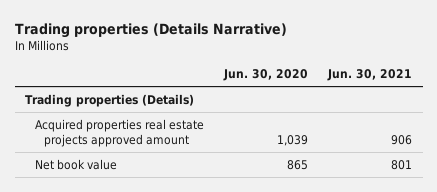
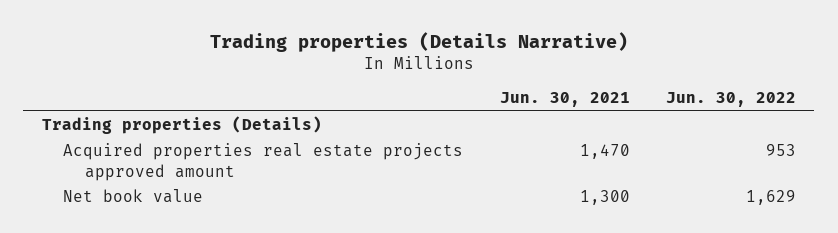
[223,69,309,82] Jun. 30, 2020 -> none
none -> [666,92,797,108] Jun. 30, 2022
[391,134,413,145] 906 -> [579,144,630,160] 1,470
[391,159,413,170] 801 -> [579,190,630,206] 1,300

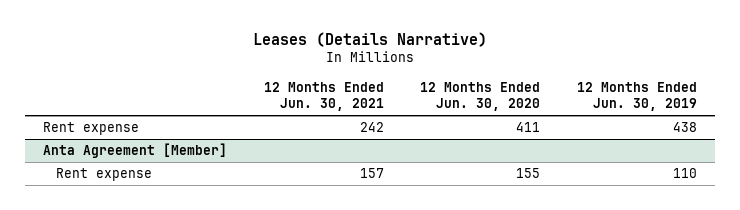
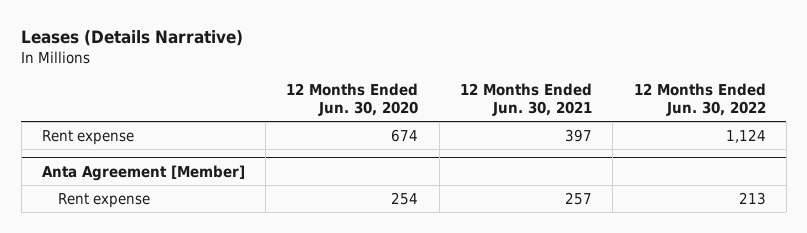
[576,81,697,112] 12 Months Ended Jun. 30, 2019 -> none
none -> [633,83,766,117] 12 Months Ended Jun. 30, 2022
[359,122,384,133] 242 -> [565,128,593,142] 397
[516,122,541,133] 411 -> [391,128,419,142] 674
[359,168,384,179] 157 -> [565,191,593,205] 257
[516,168,541,179] 155 -> [391,191,419,205] 254

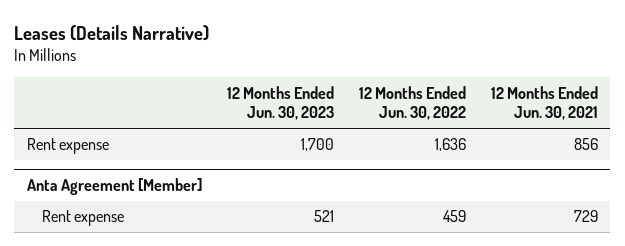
[286,83,419,117] 12 Months Ended Jun. 30, 2020 -> none
none -> [226,85,334,121] 12 Months Ended Jun. 30, 2023
[565,128,593,142] 397 -> [573,138,598,151] 856
[725,128,766,143] 1,124 -> [434,138,466,152] 1,636
[565,191,593,205] 257 -> [573,210,598,223] 729
[738,191,766,205] 213 -> [442,210,466,223] 459

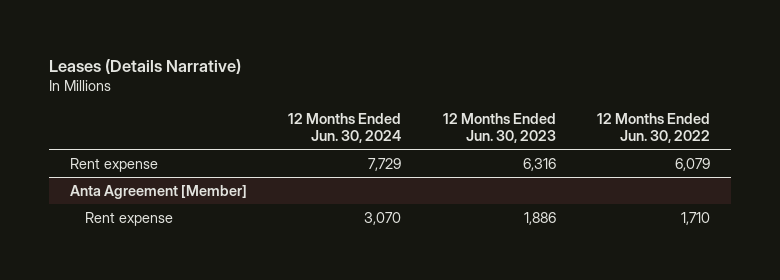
[490,85,598,121] 12 Months Ended Jun. 30, 2021 -> none
none -> [288,113,402,143] 12 Months Ended Jun. 30, 2024
[300,138,334,152] 1,700 -> [522,157,556,171] 6,316
[434,138,466,152] 1,636 -> [675,157,711,171] 6,079
[313,210,334,223] 521 -> [523,211,556,225] 1,886
[442,210,466,223] 459 -> [681,211,711,225] 1,710

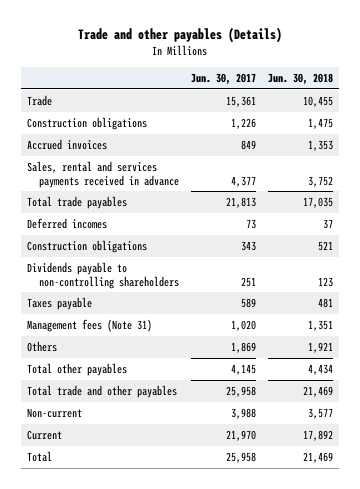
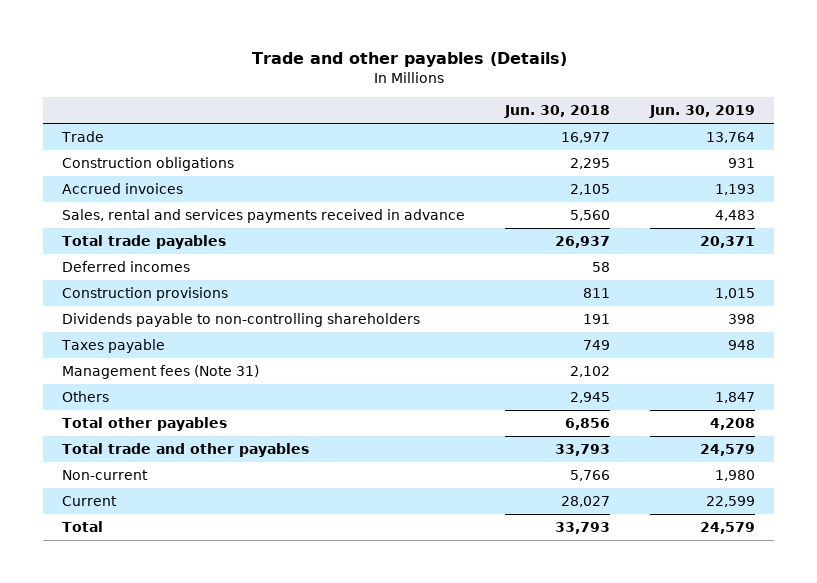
[190,72,256,85] Jun. 30, 2017 -> none
none -> [648,105,755,119] Jun. 30, 2019
[27,239,148,253] Construction obligations -> none
[302,95,333,107] 10,455 -> [561,132,611,144] 16,977
[307,117,333,129] 1,475 -> [570,158,611,170] 2,295
[307,139,333,151] 1,353 -> [570,184,611,196] 2,105
[307,175,333,187] 3,752 -> [570,210,611,222] 5,560
[302,196,333,208] 17,035 -> [555,236,611,249] 26,937
[322,218,333,229] 37 -> [592,262,611,273] 58
none -> [62,287,229,302] Construction provisions
[317,276,333,287] 123 -> [583,314,611,325] 191
[317,297,333,308] 481 -> [583,340,611,351] 749
[307,319,333,331] 1,351 -> [570,366,611,378] 2,102
[307,341,333,353] 1,921 -> [570,392,611,404] 2,945
[307,363,333,375] 4,434 -> [565,418,611,431] 6,856
[302,385,333,397] 21,469 -> [555,444,611,457] 33,793
[307,407,333,419] 3,577 -> [570,470,611,482] 5,766
[302,429,333,441] 17,892 -> [561,496,611,508] 28,027
[302,451,333,463] 21,469 -> [555,522,611,535] 33,793

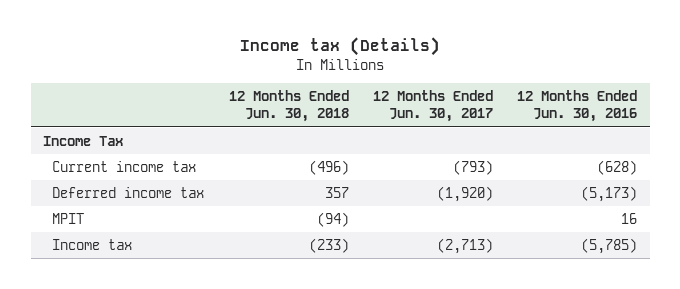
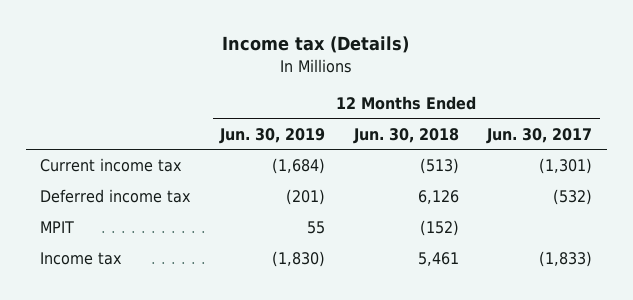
[517,89,638,123] 12 Months Ended Jun. 30, 2016 -> none
none -> [218,127,325,144] Jun. 30, 2019
[42,135,123,146] Income Tax -> none
[308,159,349,175] (496) -> [419,158,459,175] (513)
[453,159,494,175] (793) -> [539,158,593,175] (1,301)
[324,186,349,198] 357 -> [417,190,459,205] 6,126
[437,185,494,202] (1,920) -> [553,189,593,206] (532)
[316,211,349,227] (94) -> [419,220,459,237] (152)
[308,237,349,253] (233) -> [417,252,459,267] 5,461
[437,237,494,254] (2,713) -> [539,251,593,268] (1,833)

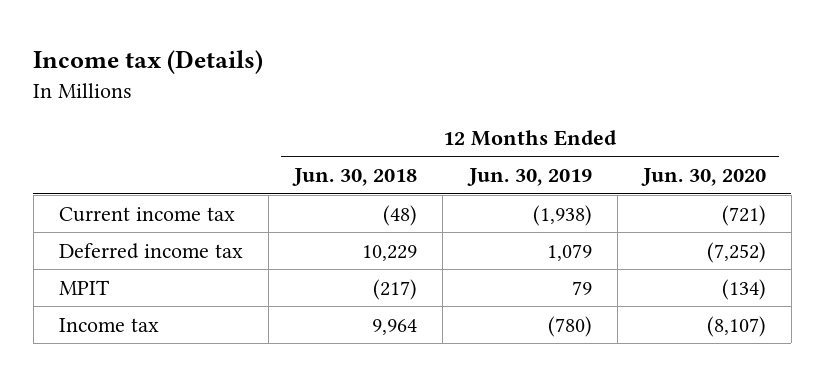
[486,127,593,144] Jun. 30, 2017 -> none
none -> [640,168,766,187] Jun. 30, 2020
[271,158,325,175] (1,684) -> [532,204,592,226] (1,938)
[419,158,459,175] (513) -> [383,204,418,226] (48)
[285,189,325,206] (201) -> [546,243,592,261] 1,079
[417,190,459,205] 6,126 -> [362,244,418,261] 10,229
[306,221,325,235] 55 -> [571,280,592,295] 79
[419,220,459,237] (152) -> [373,278,418,300] (217)
[271,251,325,268] (1,830) -> [547,315,592,337] (780)
[417,252,459,267] 5,461 -> [372,318,418,335] 9,964

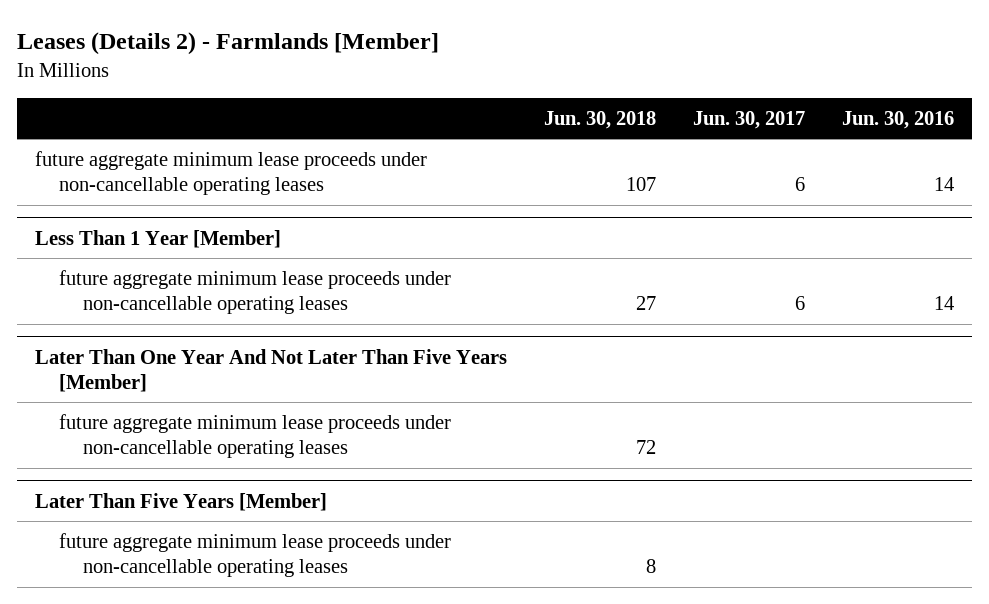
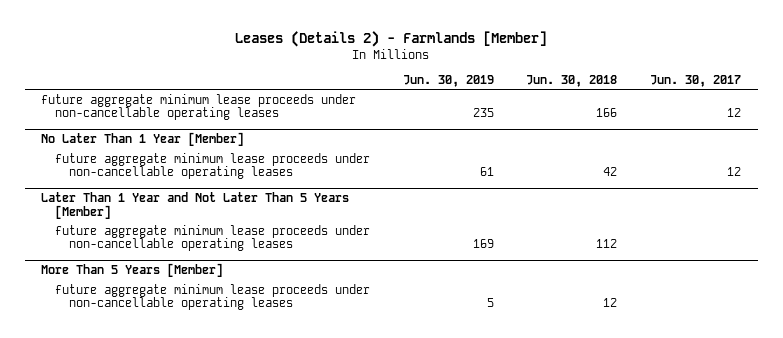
[841,110,954,129] Jun. 30, 2016 -> none
none -> [402,74,494,87] Jun. 30, 2019
[625,177,656,192] 107 -> [596,108,618,118] 166
[794,177,805,192] 6 -> [727,108,742,118] 12
[35,229,282,248] Less Than 1 Year [Member] -> [41,132,245,147] No Later Than 1 Year [Member]
[635,296,656,311] 27 -> [603,167,618,177] 42
[794,296,805,311] 6 -> [727,167,742,177] 12
[35,348,508,392] Later Than One Year And Not Later Than Five Years [Member] -> [41,192,350,219] Later Than 1 Year and Not Later Than 5 Years [Member]
[635,440,656,455] 72 -> [596,239,618,249] 112
[35,492,328,511] Later Than Five Years [Member] -> [41,263,224,278] More Than 5 Years [Member]
[645,559,656,574] 8 -> [603,298,618,308] 12

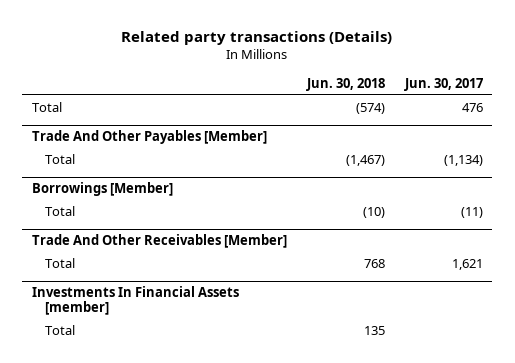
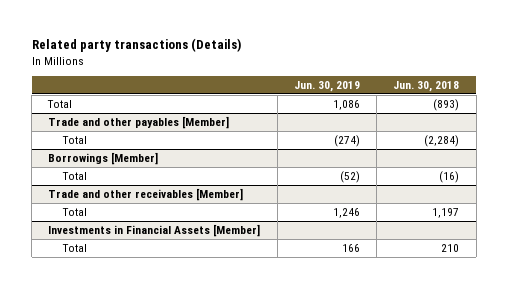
[403,78,483,92] Jun. 30, 2017 -> none
none -> [293,80,360,92] Jun. 30, 2019
[355,102,385,114] (574) -> [433,98,460,111] (893)
[31,130,267,145] Trade And Other Payables [Member] -> [48,115,230,129] Trade and other payables [Member]
[345,154,385,166] (1,467) -> [424,134,460,147] (2,284)
[362,206,385,218] (10) -> [439,170,460,183] (16)
[31,234,287,249] Trade And Other Receivables [Member] -> [48,187,244,201] Trade and other receivables [Member]
[363,258,385,268] 768 -> [432,207,460,218] 1,197
[31,286,239,316] Investments In Financial Assets [member] -> [48,223,261,237] Investments in Financial Assets [Member]
[363,325,385,335] 135 -> [441,243,460,252] 210

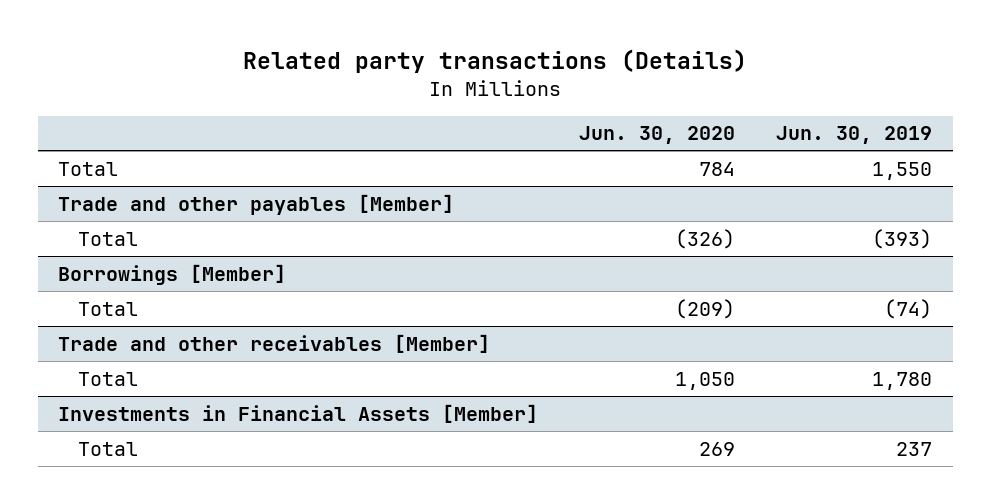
[393,80,460,92] Jun. 30, 2018 -> none
none -> [579,126,736,145] Jun. 30, 2020
[332,99,360,110] 1,086 -> [872,161,933,180] 1,550
[333,134,360,147] (274) -> [872,228,933,249] (393)
[339,170,360,183] (52) -> [884,298,933,319] (74)
[332,207,360,218] 1,246 -> [872,371,933,390] 1,780
[341,243,360,252] 166 -> [896,441,933,456] 237

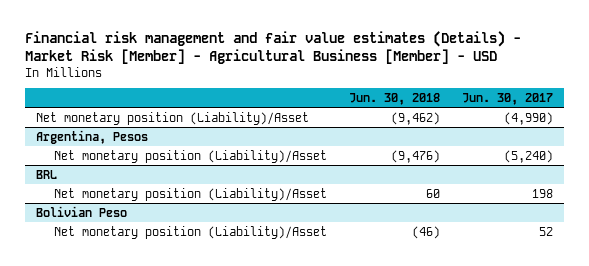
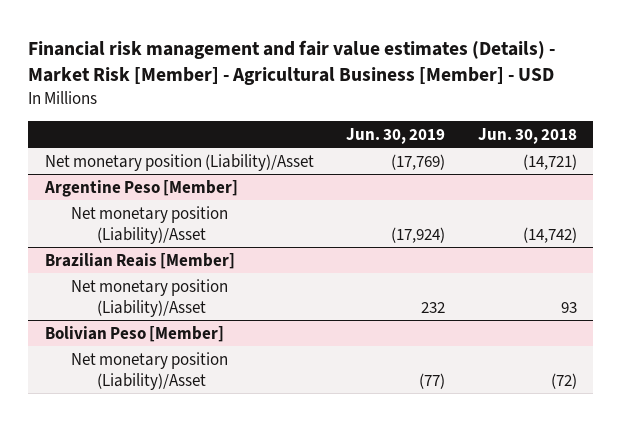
[461,92,553,105] Jun. 30, 2017 -> none
none -> [346,127,446,144] Jun. 30, 2019
[390,111,440,125] (9,462) -> [523,153,578,170] (14,721)
[35,129,148,144] Argentina, Pesos -> [43,179,238,197] Argentine Peso [Member]
[390,149,440,163] (9,476) -> [523,226,578,243] (14,742)
[35,169,57,179] BRL -> [44,252,235,269] Brazilian Reais [Member]
[425,188,440,198] 60 -> [561,301,578,313] 93
[35,205,127,217] Bolivian Peso -> [44,325,224,342] Bolivian Peso [Member]
[411,225,440,239] (46) -> [551,372,578,389] (72)

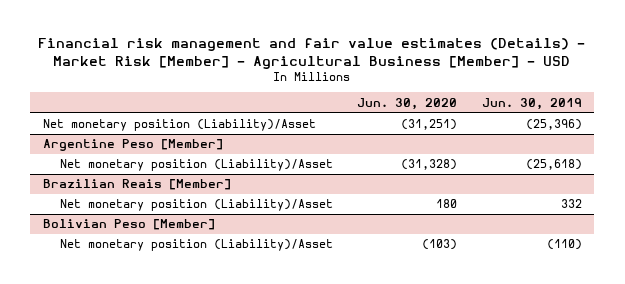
[478,127,578,144] Jun. 30, 2018 -> none
none -> [357,97,458,110] Jun. 30, 2020
[391,153,446,170] (17,769) -> [526,119,583,131] (25,396)
[391,226,446,243] (17,924) -> [526,159,583,171] (25,618)
[421,301,446,313] 232 -> [561,199,583,209] 332
[419,372,446,389] (77) -> [547,239,583,251] (110)

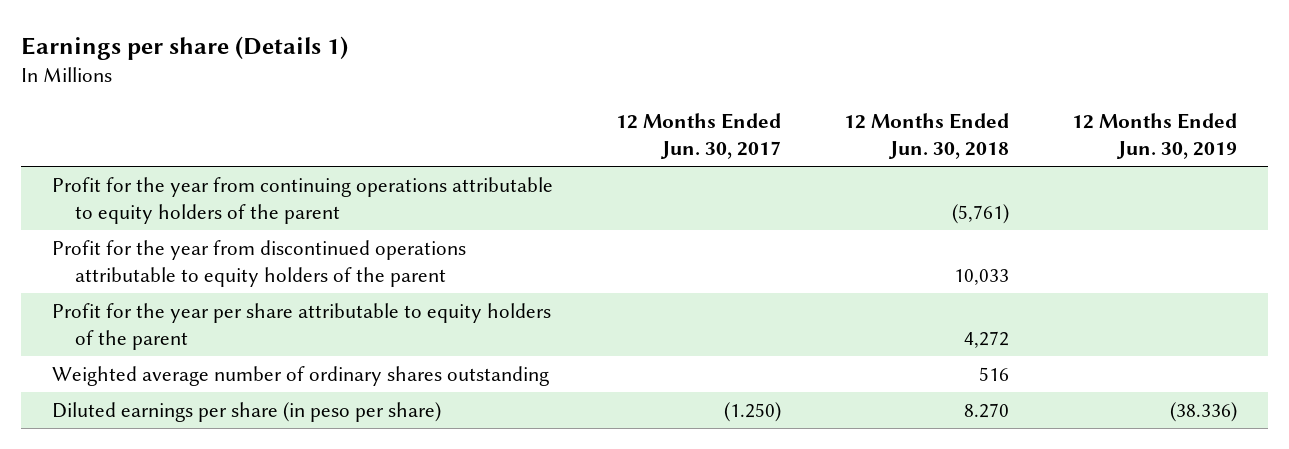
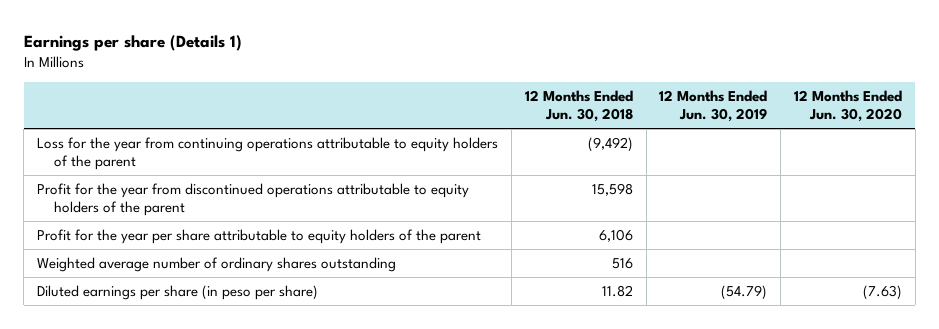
[616,113,782,160] 12 Months Ended Jun. 30, 2017 -> none
none -> [794,90,903,123] 12 Months Ended Jun. 30, 2020
[52,176,554,224] Profit for the year from continuing operations attributable to equity holders of the parent -> [37,136,499,171] Loss for the year from continuing operations attributable to equity holders of the parent
[952,203,1010,224] (5,761) -> [587,136,633,152] (9,492)
[954,268,1010,285] 10,033 -> [591,182,633,196] 15,598
[964,330,1010,348] 4,272 -> [598,228,633,242] 6,106
[964,402,1010,418] 8.270 -> [601,284,633,297] 11.82
[1169,401,1237,422] (38.336) -> [721,284,768,300] (54.79)

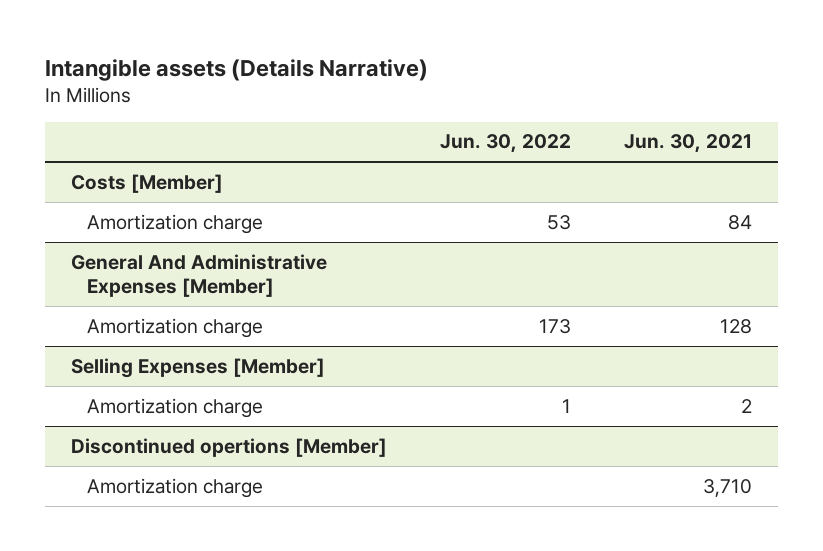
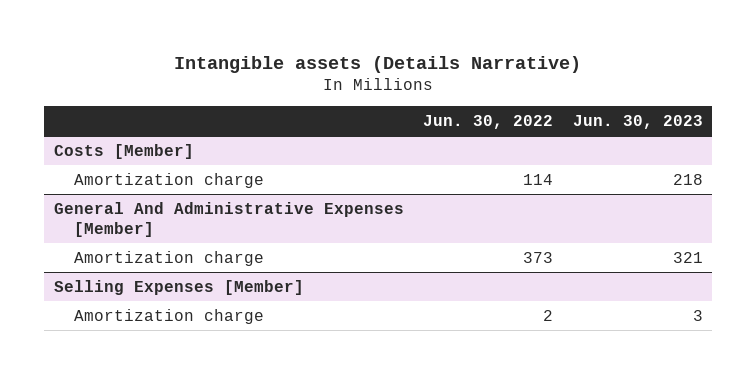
[623,134,752,154] Jun. 30, 2021 -> none
none -> [572,114,703,129] Jun. 30, 2023
[546,214,571,230] 53 -> [523,173,554,185] 114
[538,318,571,334] 173 -> [523,251,554,263] 373
[71,437,388,457] Discontinued opertions [Member] -> none
[86,477,263,498] Amortization charge -> none
[561,398,571,413] 1 -> [543,309,554,321] 2

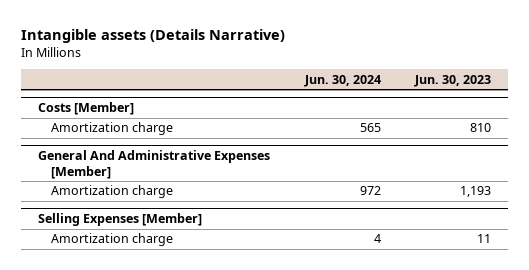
[423,114,554,129] Jun. 30, 2022 -> none
none -> [303,74,381,87] Jun. 30, 2024
[672,173,703,185] 218 -> [470,123,492,133] 810
[672,251,703,263] 321 -> [460,186,492,198] 1,193
[692,309,703,321] 3 -> [477,234,492,244] 11

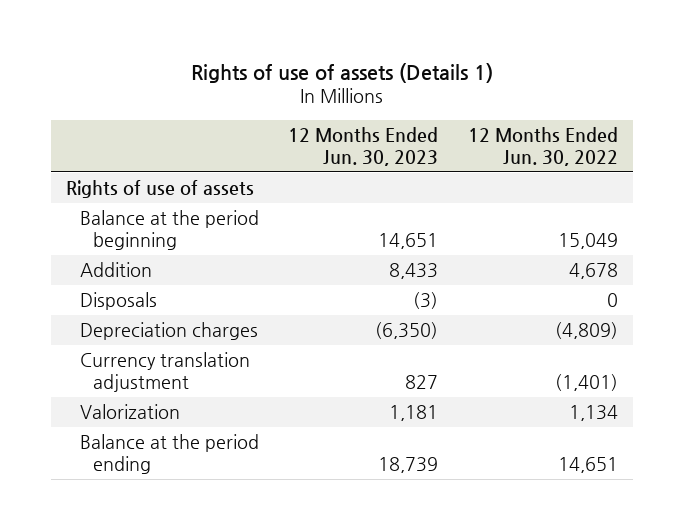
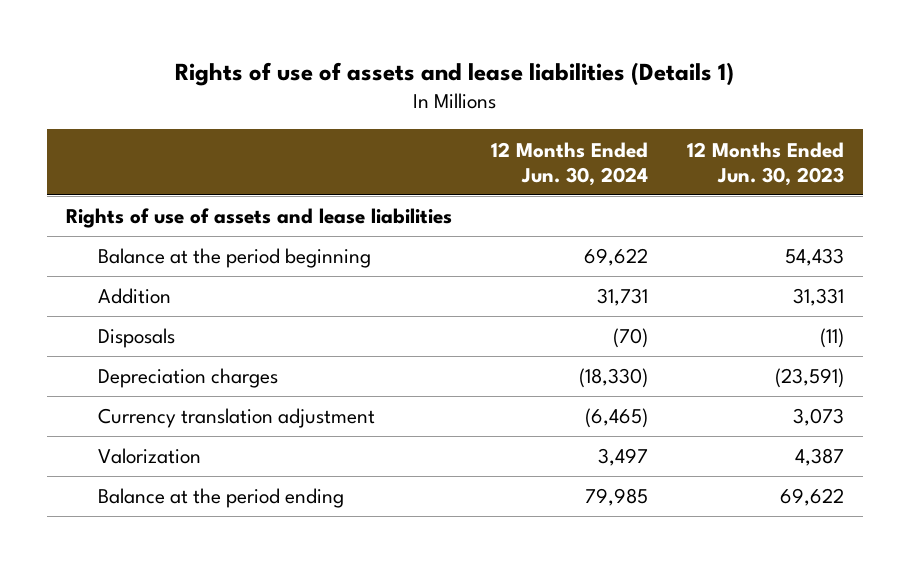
[191,62,494,83] Rights of use of assets (Details 1) -> [174,61,734,86] Rights of use of assets and lease liabilities (Details 1)
[468,126,619,166] 12 Months Ended Jun. 30, 2022 -> none
none -> [490,141,648,186] 12 Months Ended Jun. 30, 2024
[66,180,255,199] Rights of use of assets -> [66,208,453,229] Rights of use of assets and lease liabilities
[378,233,439,250] 14,651 -> [784,248,844,267] 54,433
[389,263,439,280] 8,433 -> [792,288,844,307] 31,331
[413,292,439,310] (3) -> [819,328,844,349] (11)
[375,322,439,340] (6,350) -> [774,368,844,389] (23,591)
[405,375,439,390] 827 -> [792,408,844,427] 3,073
[389,405,439,422] 1,181 -> [794,448,844,467] 4,387
[378,457,439,474] 18,739 -> [779,488,844,507] 69,622

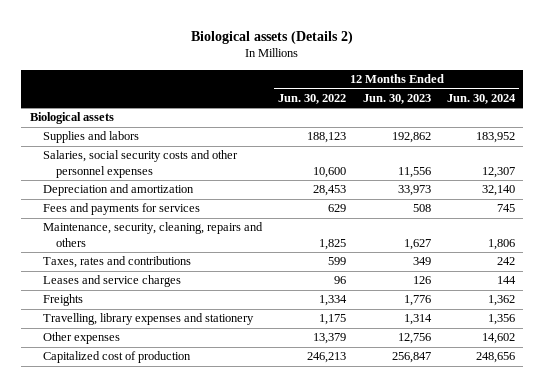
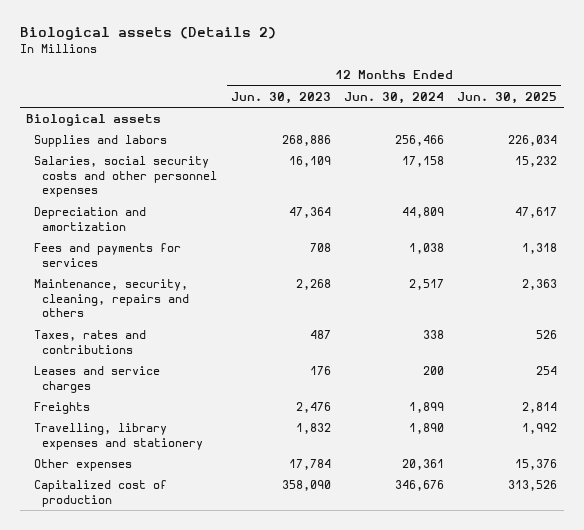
[278,93,347,104] Jun. 30, 2022 -> none
none -> [457,91,558,104] Jun. 30, 2025
[391,132,431,144] 192,862 -> [281,135,331,147] 268,886
[476,132,516,144] 183,952 -> [395,135,445,147] 256,466
[397,166,431,178] 11,556 -> [288,156,331,168] 16,109
[482,166,516,178] 12,307 -> [402,156,445,168] 17,158
[397,185,431,197] 33,973 -> [288,207,331,219] 47,364
[482,185,516,197] 32,140 -> [402,207,445,219] 44,809
[412,204,431,213] 508 -> [309,243,331,253] 708
[497,204,516,213] 745 -> [409,243,445,255] 1,038
[403,238,431,250] 1,627 -> [295,279,331,291] 2,268
[488,238,516,250] 1,806 -> [409,279,445,291] 2,517
[412,257,431,266] 349 -> [309,330,331,340] 487
[497,257,516,266] 242 -> [423,330,445,340] 338
[412,276,431,285] 126 -> [309,366,331,376] 176
[497,276,517,285] 144 -> [423,366,445,376] 200
[403,295,431,307] 1,776 -> [295,402,331,414] 2,476
[488,295,516,307] 1,362 -> [409,402,445,414] 1,899
[403,314,432,326] 1,314 -> [295,423,331,435] 1,832
[488,314,516,326] 1,356 -> [409,423,445,435] 1,890
[397,333,431,345] 12,756 -> [288,459,331,471] 17,784
[482,333,516,345] 14,602 -> [402,459,445,471] 20,361
[391,352,431,364] 256,847 -> [281,480,331,492] 358,090
[476,352,516,364] 248,656 -> [395,480,445,492] 346,676

